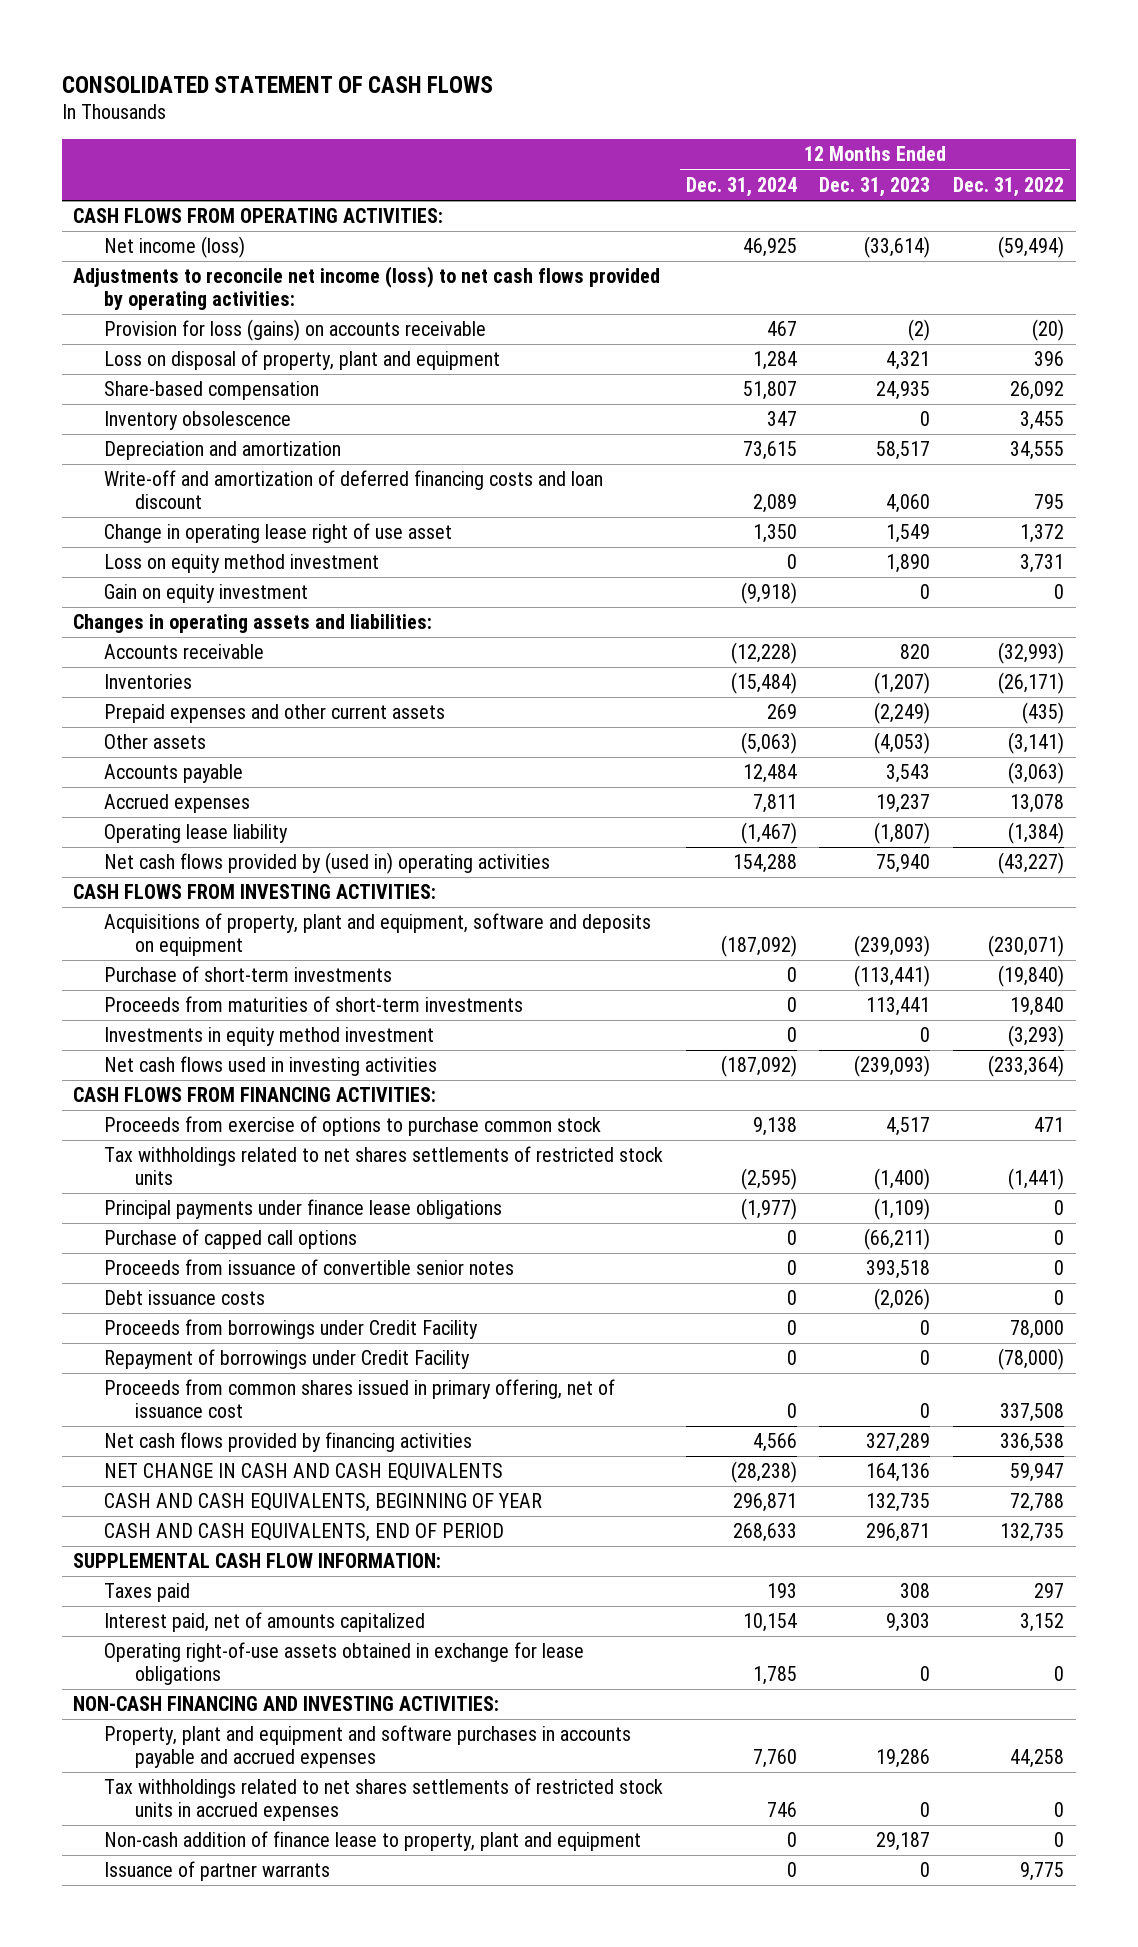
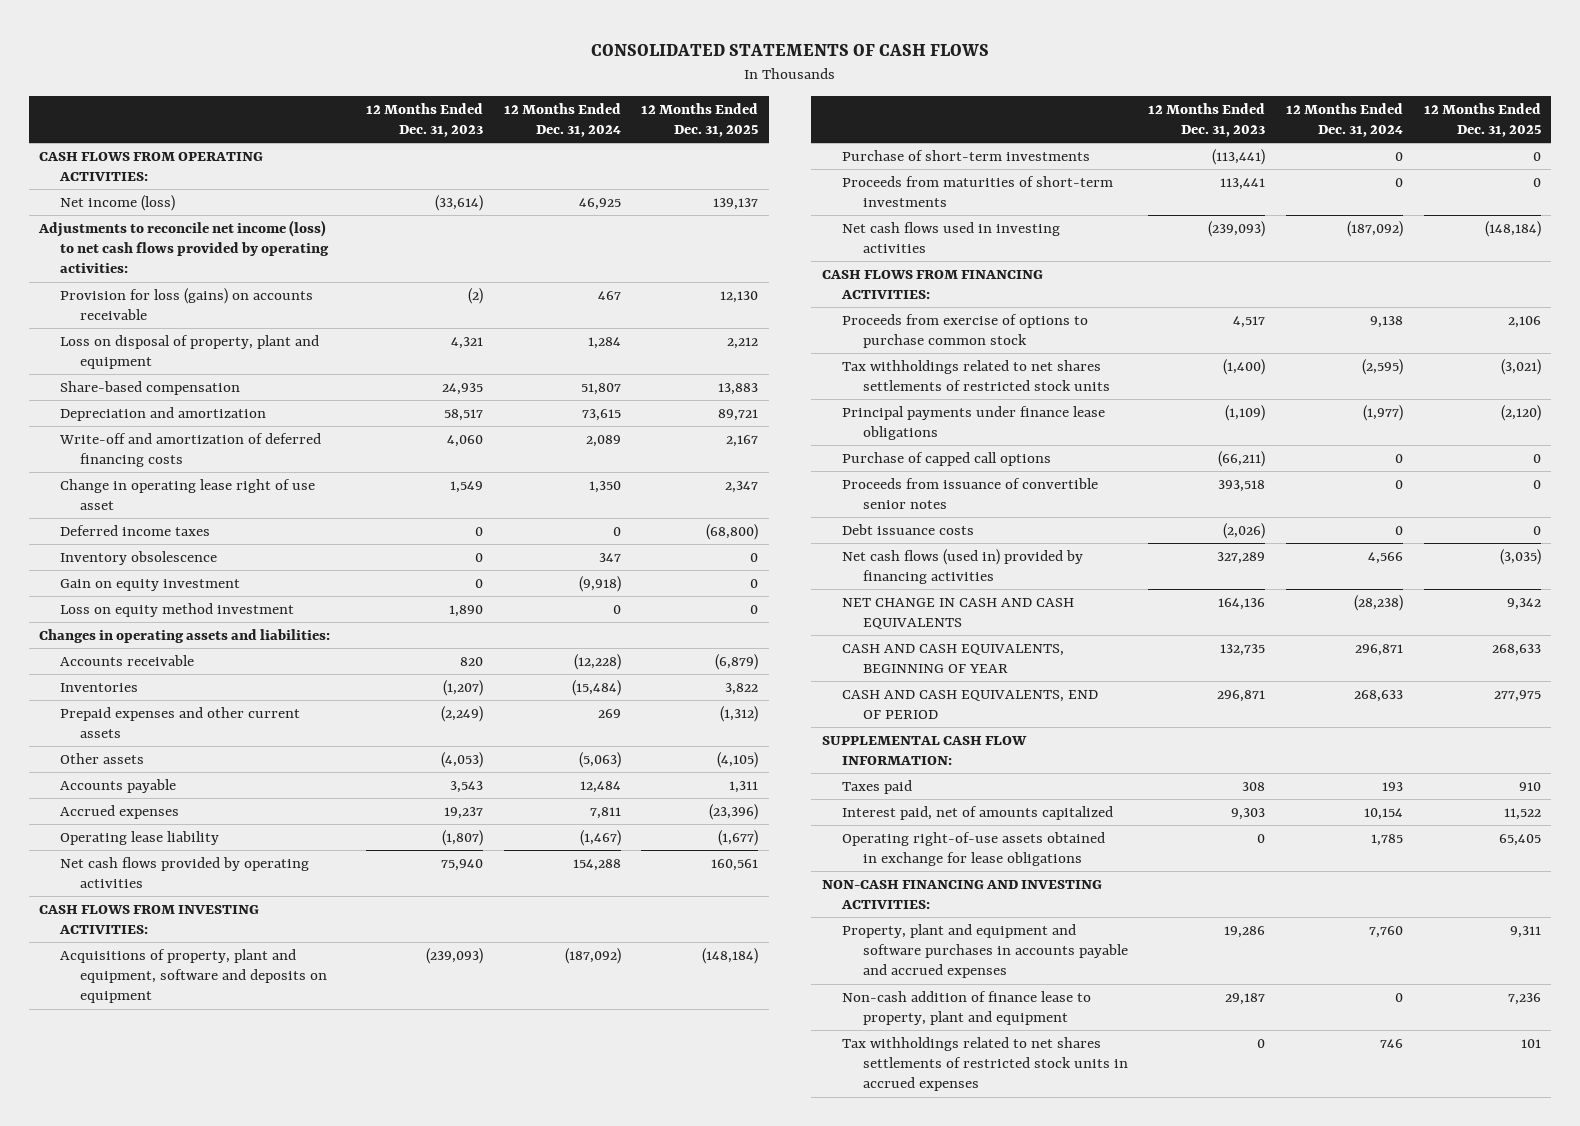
[61,75,493,93] CONSOLIDATED STATEMENT OF CASH FLOWS -> [591,43,990,56] CONSOLIDATED STATEMENTS OF CASH FLOWS
[953,176,1065,197] Dec. 31, 2022 -> none
none -> [641,102,759,138] 12 Months Ended Dec. 31, 2025
[104,470,604,510] Write-off and amortization of deferred financing costs and loan discount -> [58,433,321,468] Write-off and amortization of deferred financing costs
none -> [59,525,210,537] Deferred income taxes
[104,411,292,431] Inventory obsolescence -> [59,551,217,566] Inventory obsolescence
[104,554,380,574] Loss on equity method investment -> [59,603,294,618] Loss on equity method investment
[104,852,551,875] Net cash flows provided by (used in) operating activities -> [59,857,309,889] Net cash flows provided by operating activities
[104,1027,435,1047] Investments in equity method investment -> none
[104,1319,479,1340] Proceeds from borrowings under Credit Facility -> none
[104,1349,471,1370] Repayment of borrowings under Credit Facility -> none
[104,1379,616,1419] Proceeds from common shares issued in primary offering, net of issuance cost -> none
[104,1432,473,1453] Net cash flows provided by financing activities -> [842,549,1084,585] Net cash flows (used in) provided by financing activities
[104,1861,331,1882] Issuance of partner warrants -> none
[104,1778,664,1822] Tax withholdings related to net shares settlements of restricted stock units in accrued expenses -> [842,1037,1128,1092] Tax withholdings related to net shares settlements of restricted stock units in accrued expenses

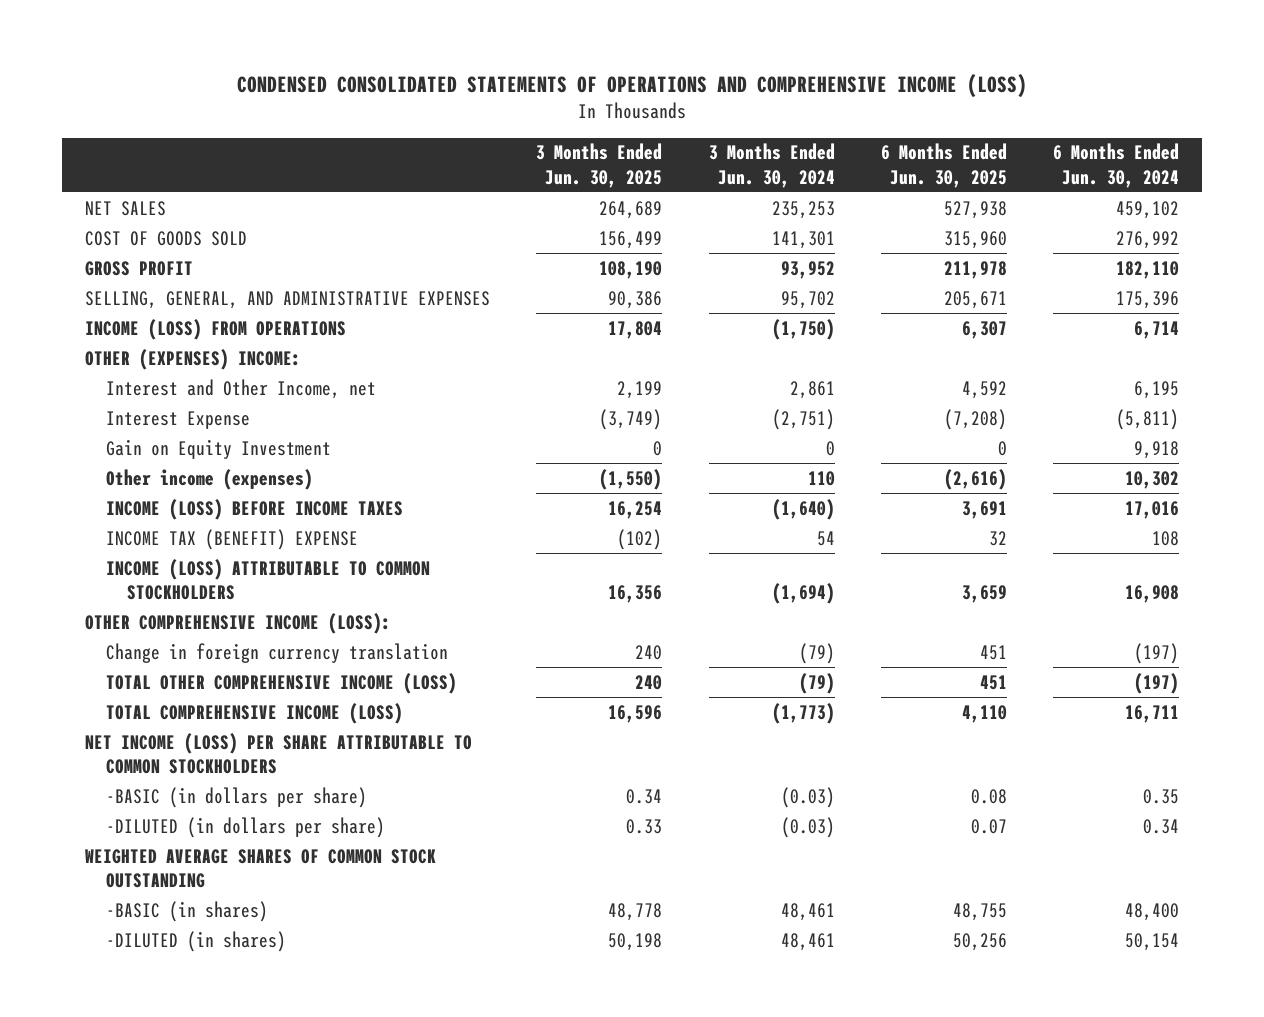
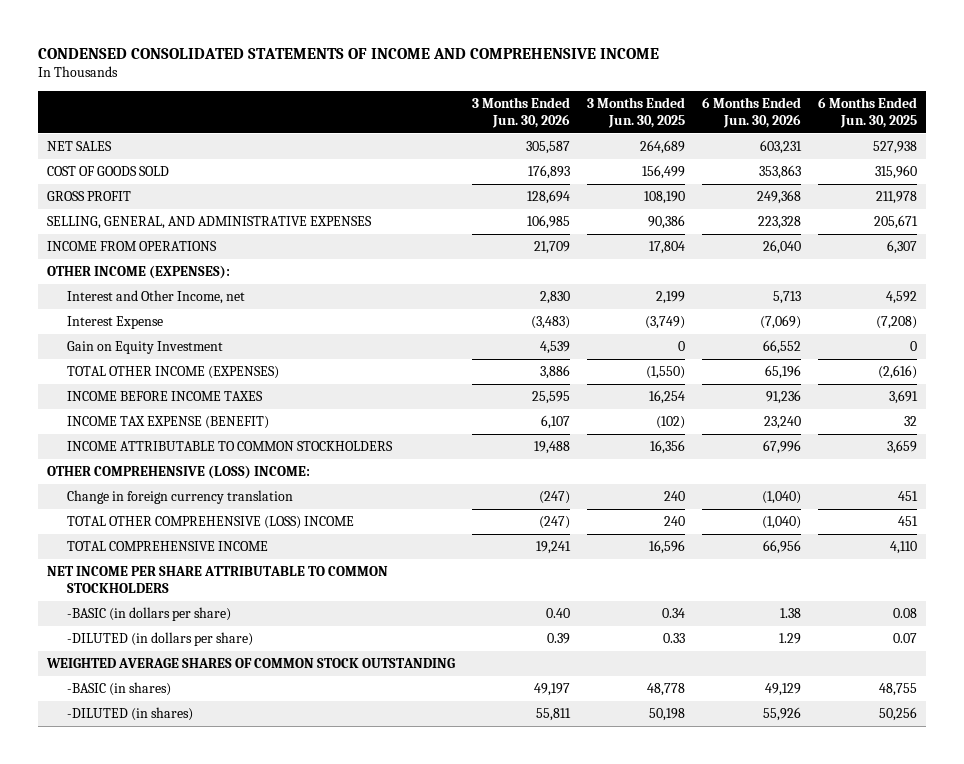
[237,74,1028,99] CONDENSED CONSOLIDATED STATEMENTS OF OPERATIONS AND COMPREHENSIVE INCOME (LOSS) -> [38,48,660,60] CONDENSED CONSOLIDATED STATEMENTS OF INCOME AND COMPREHENSIVE INCOME
[708,143,835,188] 3 Months Ended Jun. 30, 2024 -> none
[1053,143,1180,188] 6 Months Ended Jun. 30, 2024 -> none
none -> [471,96,570,128] 3 Months Ended Jun. 30, 2026
none -> [702,96,802,128] 6 Months Ended Jun. 30, 2026
[85,318,347,340] INCOME (LOSS) FROM OPERATIONS -> [46,241,217,252] INCOME FROM OPERATIONS
[85,348,302,370] OTHER (EXPENSES) INCOME: -> [46,265,230,280] OTHER INCOME (EXPENSES):
[106,468,314,490] Other income (expenses) -> [66,366,279,380] TOTAL OTHER INCOME (EXPENSES)
[106,498,404,520] INCOME (LOSS) BEFORE INCOME TAXES -> [66,391,263,402] INCOME BEFORE INCOME TAXES
[106,528,359,550] INCOME TAX (BENEFIT) EXPENSE -> [66,416,269,430] INCOME TAX EXPENSE (BENEFIT)
[106,558,431,600] INCOME (LOSS) ATTRIBUTABLE TO COMMON STOCKHOLDERS -> [66,441,393,452] INCOME ATTRIBUTABLE TO COMMON STOCKHOLDERS
[85,612,392,634] OTHER COMPREHENSIVE INCOME (LOSS): -> [46,465,310,480] OTHER COMPREHENSIVE (LOSS) INCOME:
[106,672,458,694] TOTAL OTHER COMPREHENSIVE INCOME (LOSS) -> [66,516,354,530] TOTAL OTHER COMPREHENSIVE (LOSS) INCOME
[106,702,404,724] TOTAL COMPREHENSIVE INCOME (LOSS) -> [66,541,268,552] TOTAL COMPREHENSIVE INCOME
[85,732,473,774] NET INCOME (LOSS) PER SHARE ATTRIBUTABLE TO COMMON STOCKHOLDERS -> [46,566,388,594] NET INCOME PER SHARE ATTRIBUTABLE TO COMMON STOCKHOLDERS

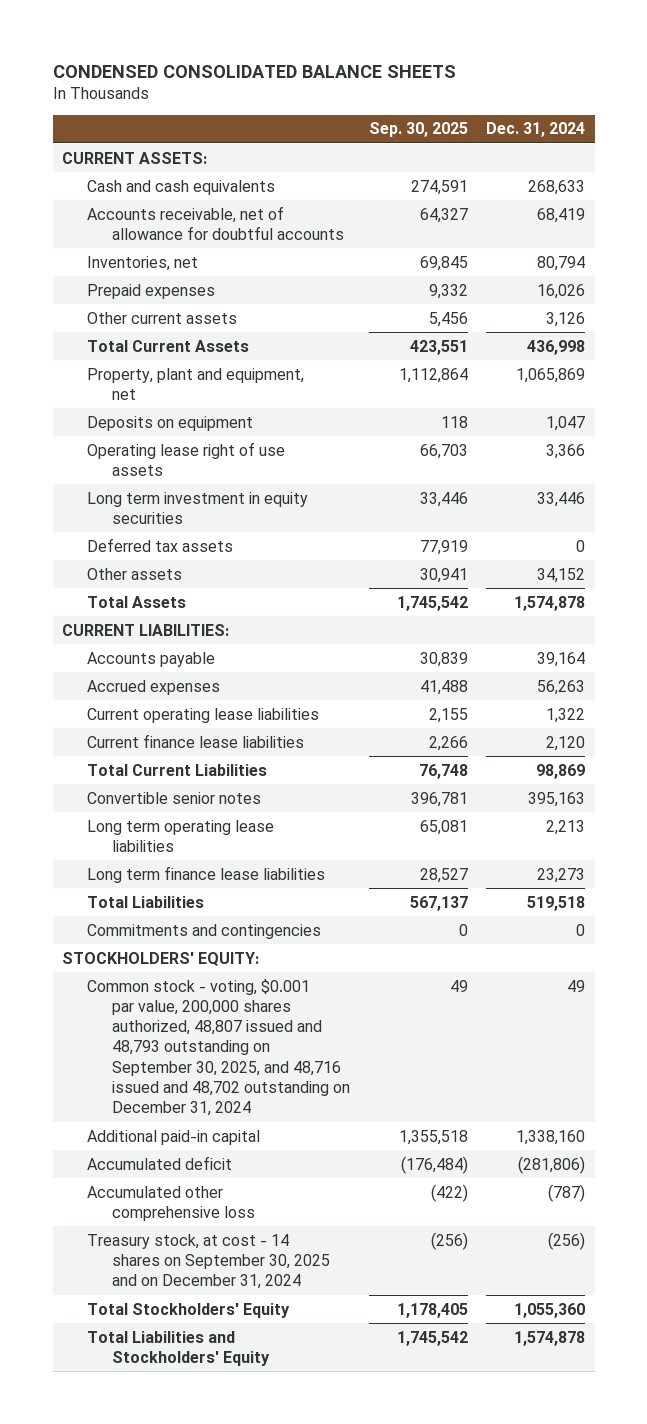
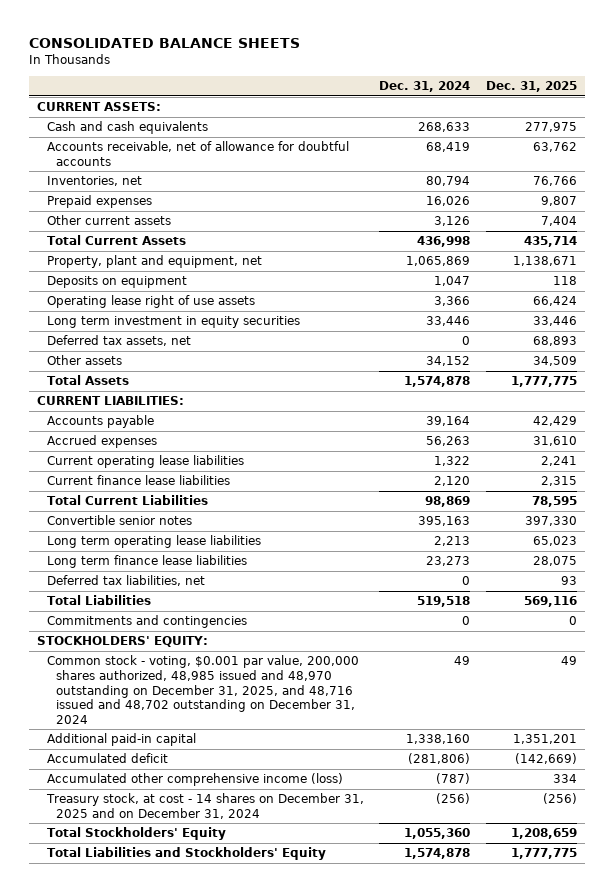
[52,64,456,78] CONDENSED CONSOLIDATED BALANCE SHEETS -> [29,37,301,48] CONSOLIDATED BALANCE SHEETS
[368,122,468,138] Sep. 30, 2025 -> none
none -> [485,81,577,93] Dec. 31, 2025
[87,537,234,552] Deferred tax assets -> [46,335,191,347] Deferred tax assets, net
none -> [46,575,205,587] Deferred tax liabilities, net
[87,978,351,1117] Common stock - voting, $0.001 par value, 200,000 shares authorized, 48,807 issued and 48,793 outstanding on September 30, 2025, and 48,716 issued and 48,702 outstanding on December 31, 2024 -> [46,655,359,724] Common stock - voting, $0.001 par value, 200,000 shares authorized, 48,985 issued and 48,970 outstanding on December 31, 2025, and 48,716 issued and 48,702 outstanding on December 31, 2024
[87,1185,256,1221] Accumulated other comprehensive loss -> [46,773,343,787] Accumulated other comprehensive income (loss)
[87,1233,331,1290] Treasury stock, at cost - 14 shares on September 30, 2025 and on December 31, 2024 -> [45,793,364,819] Treasury stock, at cost - 14 shares on December 31, 2025 and on December 31, 2024

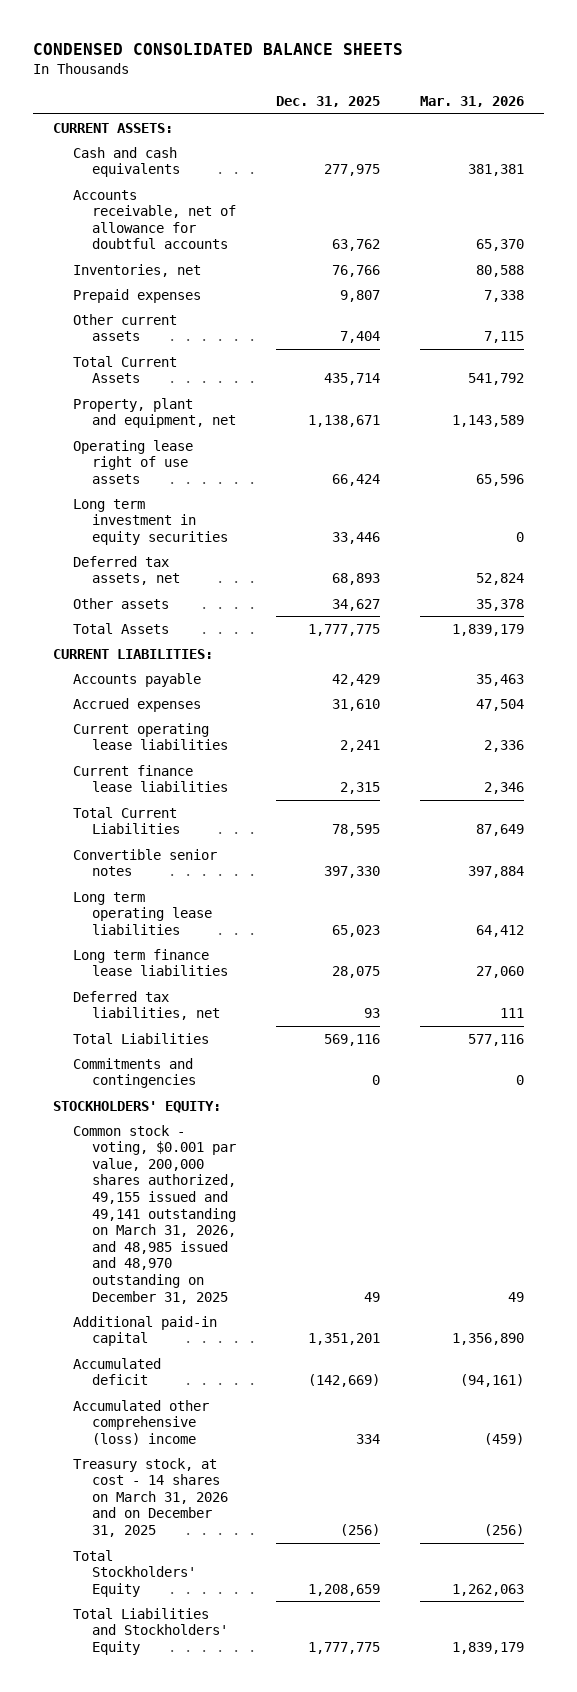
[29,37,301,48] CONSOLIDATED BALANCE SHEETS -> [33,43,404,56] CONDENSED CONSOLIDATED BALANCE SHEETS
[379,81,471,93] Dec. 31, 2024 -> none
none -> [419,96,524,108] Mar. 31, 2026
[46,276,187,289] Deposits on equipment -> none
[532,356,577,367] 34,509 -> [332,598,381,611] 34,627
[46,655,359,724] Common stock - voting, $0.001 par value, 200,000 shares authorized, 48,985 issued and 48,970 outstanding on December 31, 2025, and 48,716 issued and 48,702 outstanding on December 31, 2024 -> [72,1124,237,1304] Common stock - voting, $0.001 par value, 200,000 shares authorized, 49,155 issued and 49,141 outstanding on March 31, 2026, and 48,985 issued and 48,970 outstanding on December 31, 2025
[46,773,343,787] Accumulated other comprehensive income (loss) -> [72,1399,209,1445] Accumulated other comprehensive (loss) income
[45,793,364,819] Treasury stock, at cost - 14 shares on December 31, 2025 and on December 31, 2024 -> [72,1457,229,1538] Treasury stock, at cost - 14 shares on March 31, 2026 and on December 31, 2025

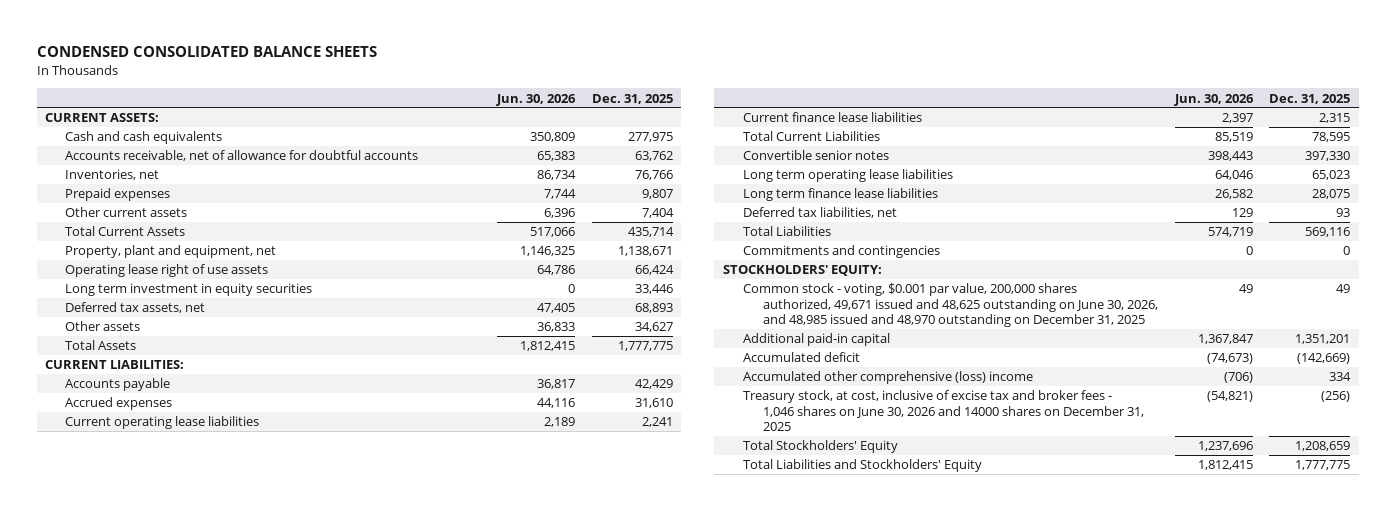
[419,96,524,108] Mar. 31, 2026 -> none
none -> [496,93,577,106] Jun. 30, 2026
[72,1124,237,1304] Common stock - voting, $0.001 par value, 200,000 shares authorized, 49,155 issued and 49,141 outstanding on March 31, 2026, and 48,985 issued and 48,970 outstanding on December 31, 2025 -> [742,283,1159,328] Common stock - voting, $0.001 par value, 200,000 shares authorized, 49,671 issued and 48,625 outstanding on June 30, 2026, and 48,985 issued and 48,970 outstanding on December 31, 2025
[72,1457,229,1538] Treasury stock, at cost - 14 shares on March 31, 2026 and on December 31, 2025 -> [742,390,1145,432] Treasury stock, at cost, inclusive of excise tax and broker fees - 1,046 shares on June 30, 2026 and 14000 shares on December 31, 2025

